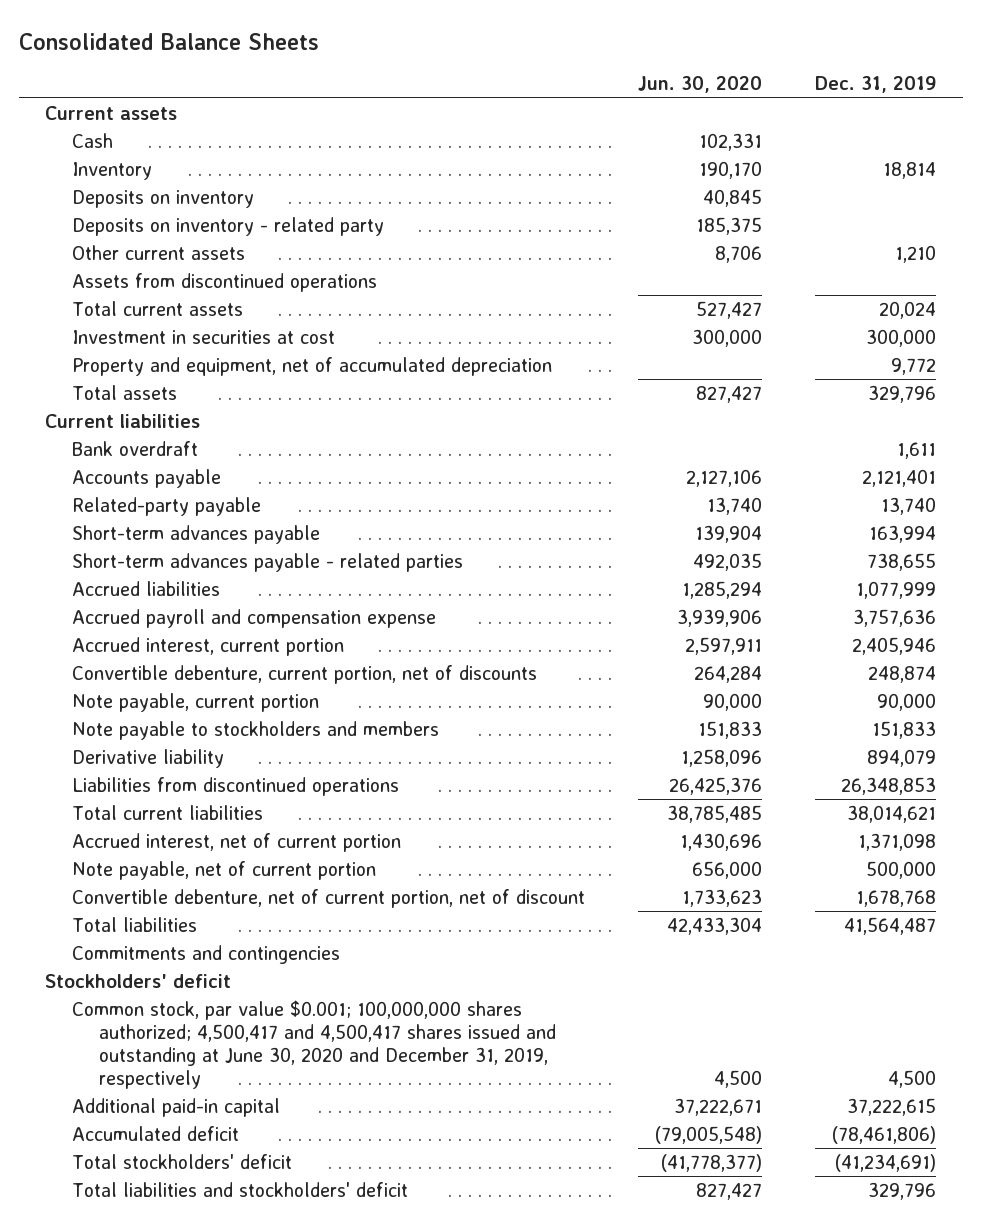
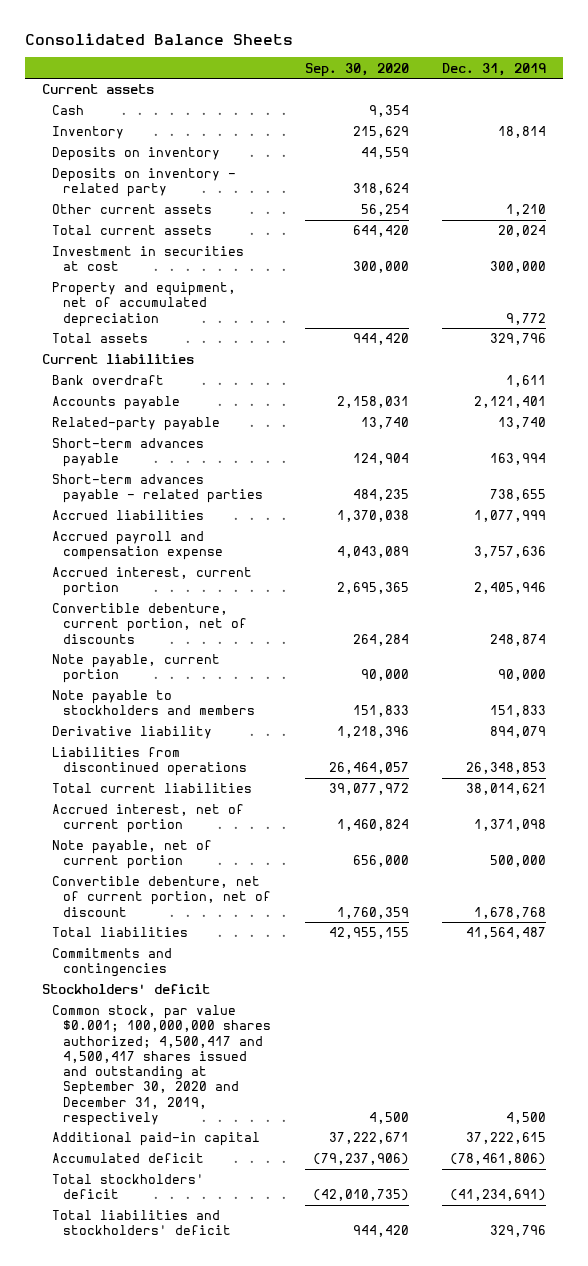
[638,76,763,94] Jun. 30, 2020 -> none
none -> [304,62,409,77] Sep. 30, 2020
[71,272,377,292] Assets from discontinued operations -> none
[71,999,556,1090] Common stock, par value $0.001; 100,000,000 shares authorized; 4,500,417 and 4,500,417 shares issued and outstanding at June 30, 2020 and December 31, 2019, respectively -> [52,1005,271,1126] Common stock, par value $0.001; 100,000,000 shares authorized; 4,500,417 and 4,500,417 shares issued and outstanding at September 30, 2020 and December 31, 2019, respectively

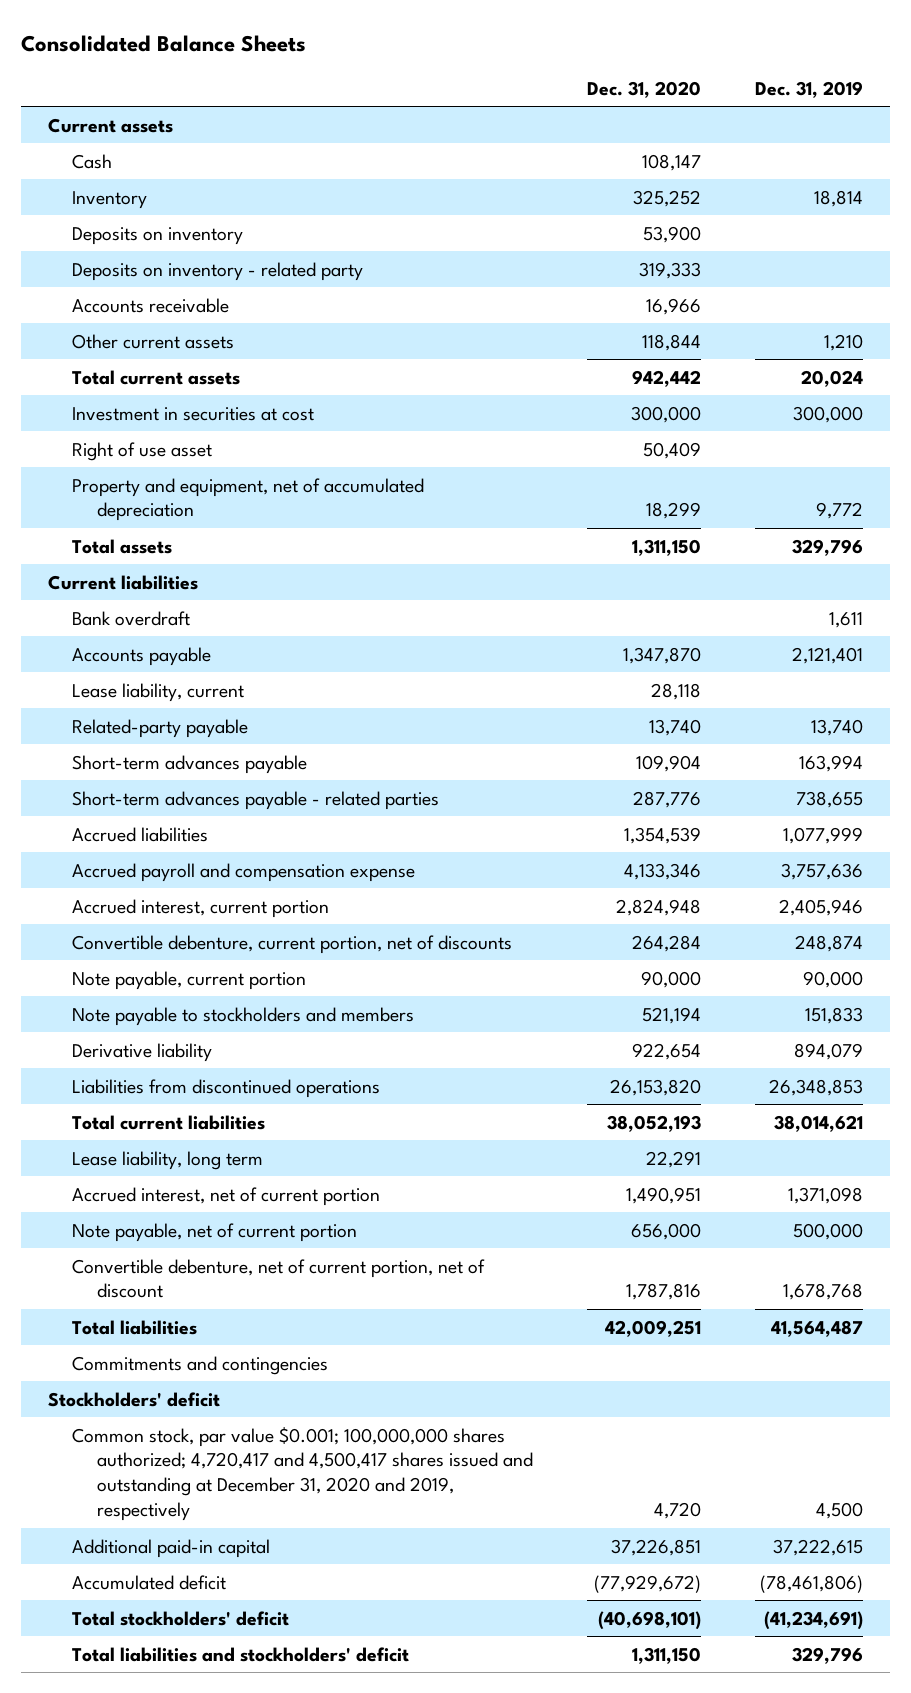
[304,62,409,77] Sep. 30, 2020 -> none
none -> [586,80,701,98] Dec. 31, 2020
none -> [72,297,230,313] Accounts receivable
none -> [72,441,213,461] Right of use asset
none -> [72,682,245,702] Lease liability, current
none -> [72,1150,264,1170] Lease liability, long term
[52,1005,271,1126] Common stock, par value $0.001; 100,000,000 shares authorized; 4,500,417 and 4,500,417 shares issued and outstanding at September 30, 2020 and December 31, 2019, respectively -> [72,1426,533,1522] Common stock, par value $0.001; 100,000,000 shares authorized; 4,720,417 and 4,500,417 shares issued and outstanding at December 31, 2020 and 2019, respectively

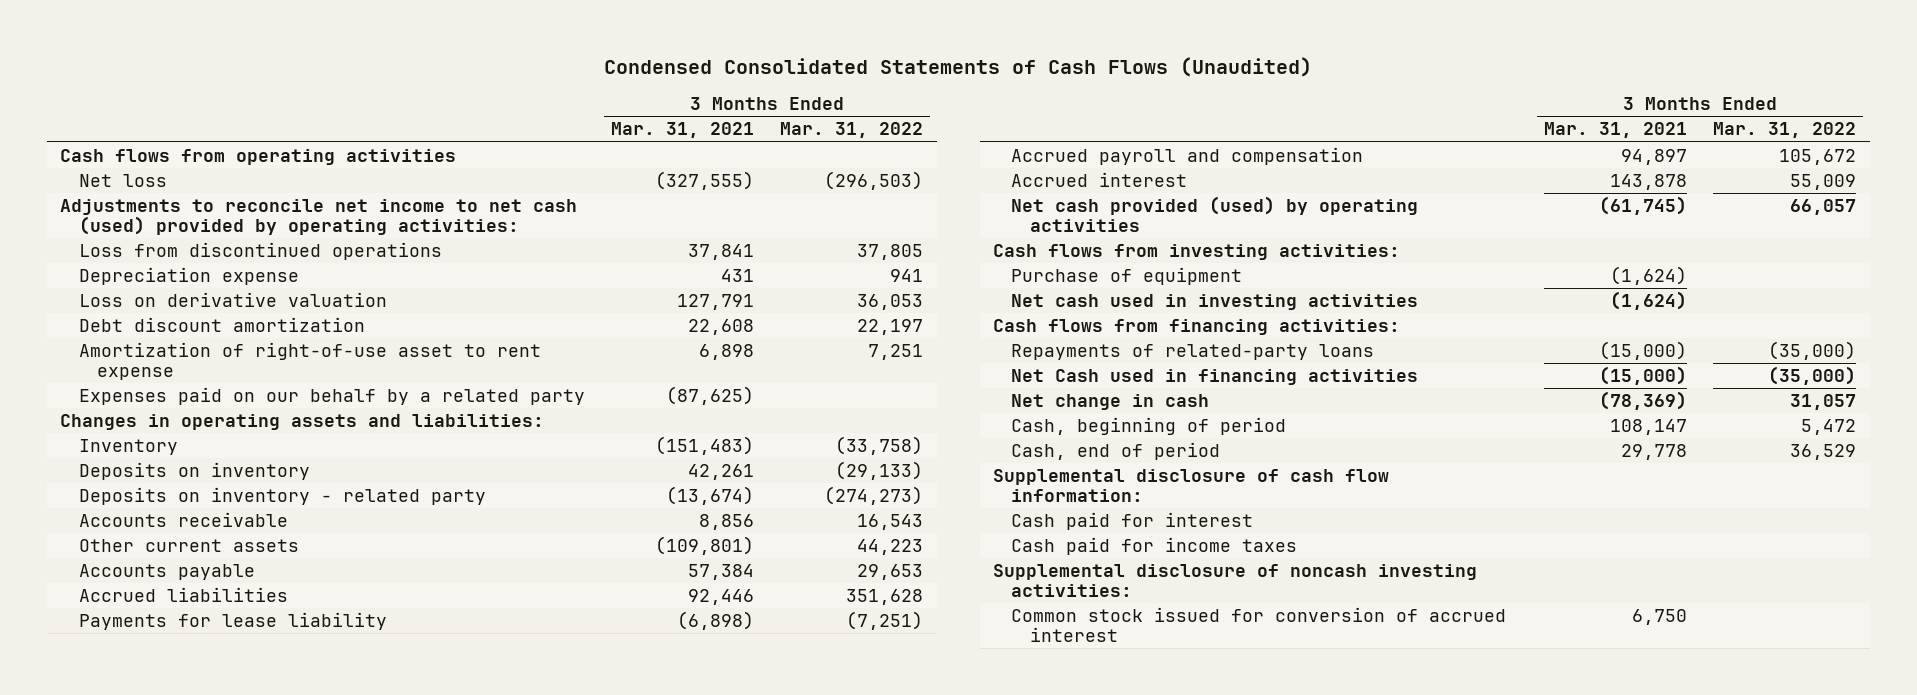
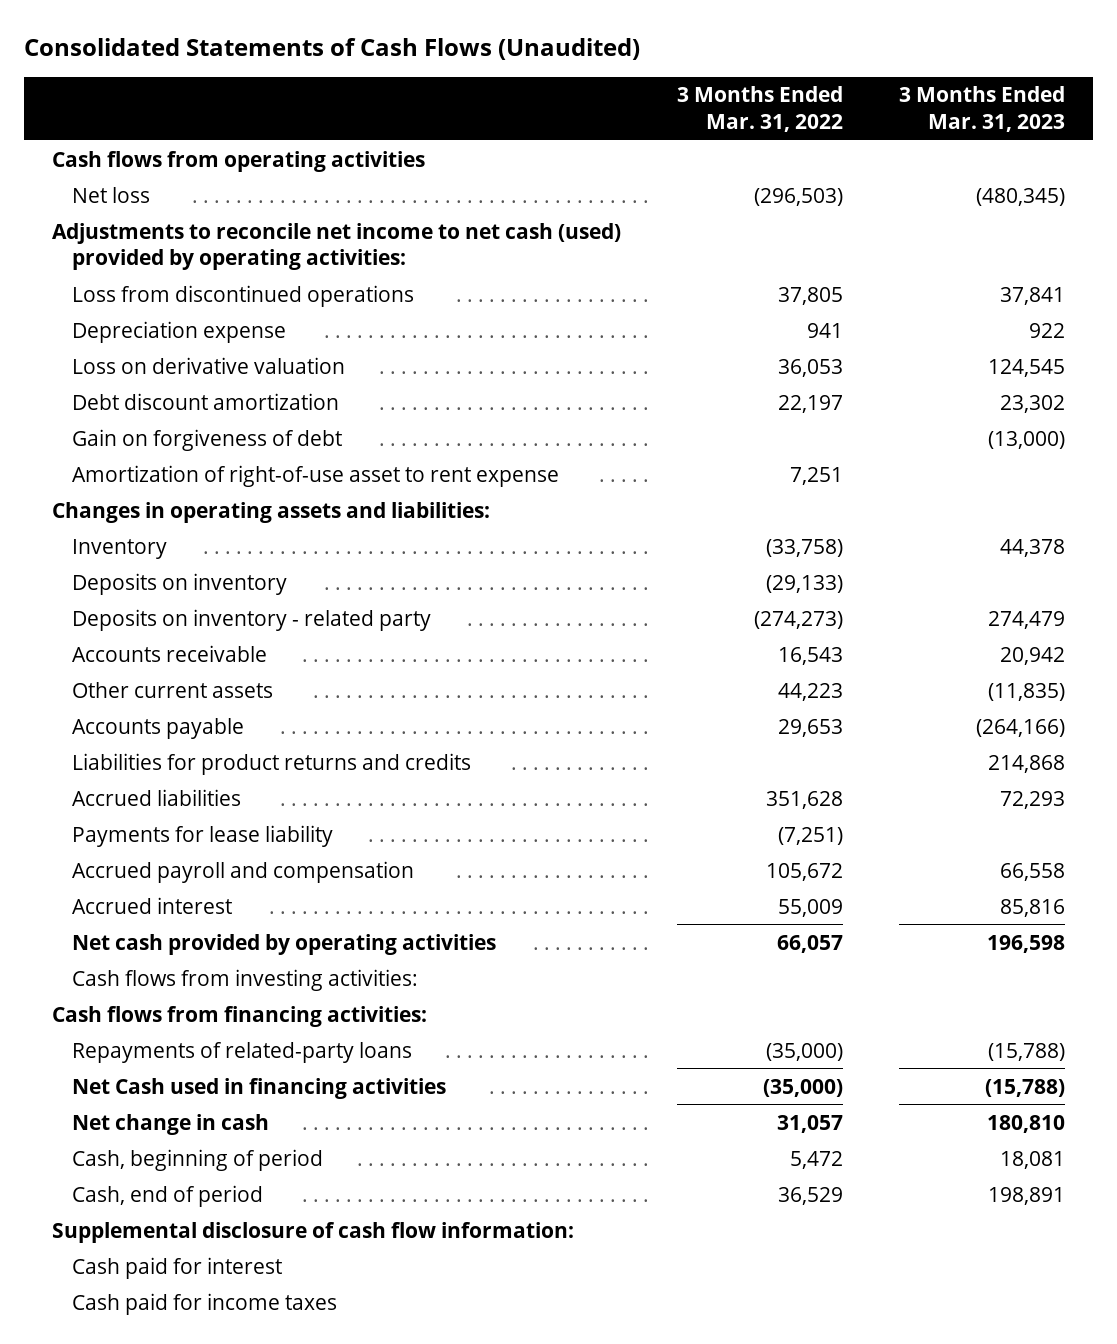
[604,56,1313,77] Condensed Consolidated Statements of Cash Flows (Unaudited) -> [24,38,641,61] Consolidated Statements of Cash Flows (Unaudited)
[611,122,755,139] Mar. 31, 2021 -> none
none -> [899,86,1066,133] 3 Months Ended Mar. 31, 2023
none -> [71,428,342,451] Gain on forgiveness of debt
[78,386,585,405] Expenses paid on our behalf by a related party -> none
none -> [71,752,471,775] Liabilities for product returns and credits
[1011,195,1419,233] Net cash provided (used) by operating activities -> [71,933,496,955] Net cash provided by operating activities
[1011,266,1243,285] Purchase of equipment -> none
[1011,293,1419,310] Net cash used in investing activities -> none
[993,563,1478,598] Supplemental disclosure of noncash investing activities: -> none
[1011,606,1507,643] Common stock issued for conversion of accrued interest -> none

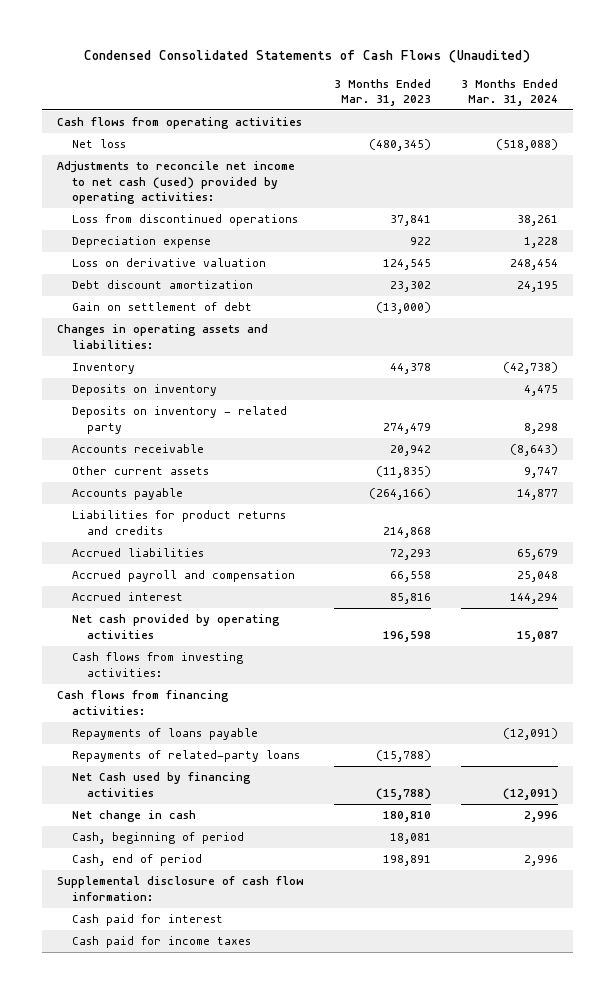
[24,38,641,61] Consolidated Statements of Cash Flows (Unaudited) -> [84,50,531,64] Condensed Consolidated Statements of Cash Flows (Unaudited)
[677,86,844,133] 3 Months Ended Mar. 31, 2022 -> none
none -> [461,78,559,107] 3 Months Ended Mar. 31, 2024
[71,464,559,487] Amortization of right-of-use asset to rent expense -> none
[71,428,342,451] Gain on forgiveness of debt -> [71,302,252,312] Gain on settlement of debt
[71,824,333,847] Payments for lease liability -> none
none -> [71,728,258,741] Repayments of loans payable
[71,1077,446,1099] Net Cash used in financing activities -> [71,772,251,797] Net Cash used by financing activities

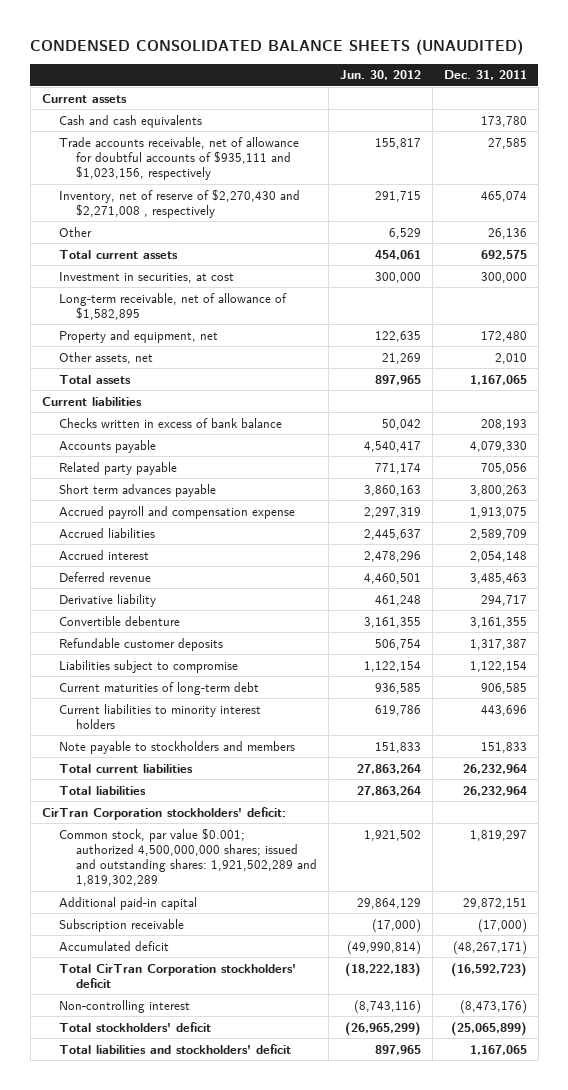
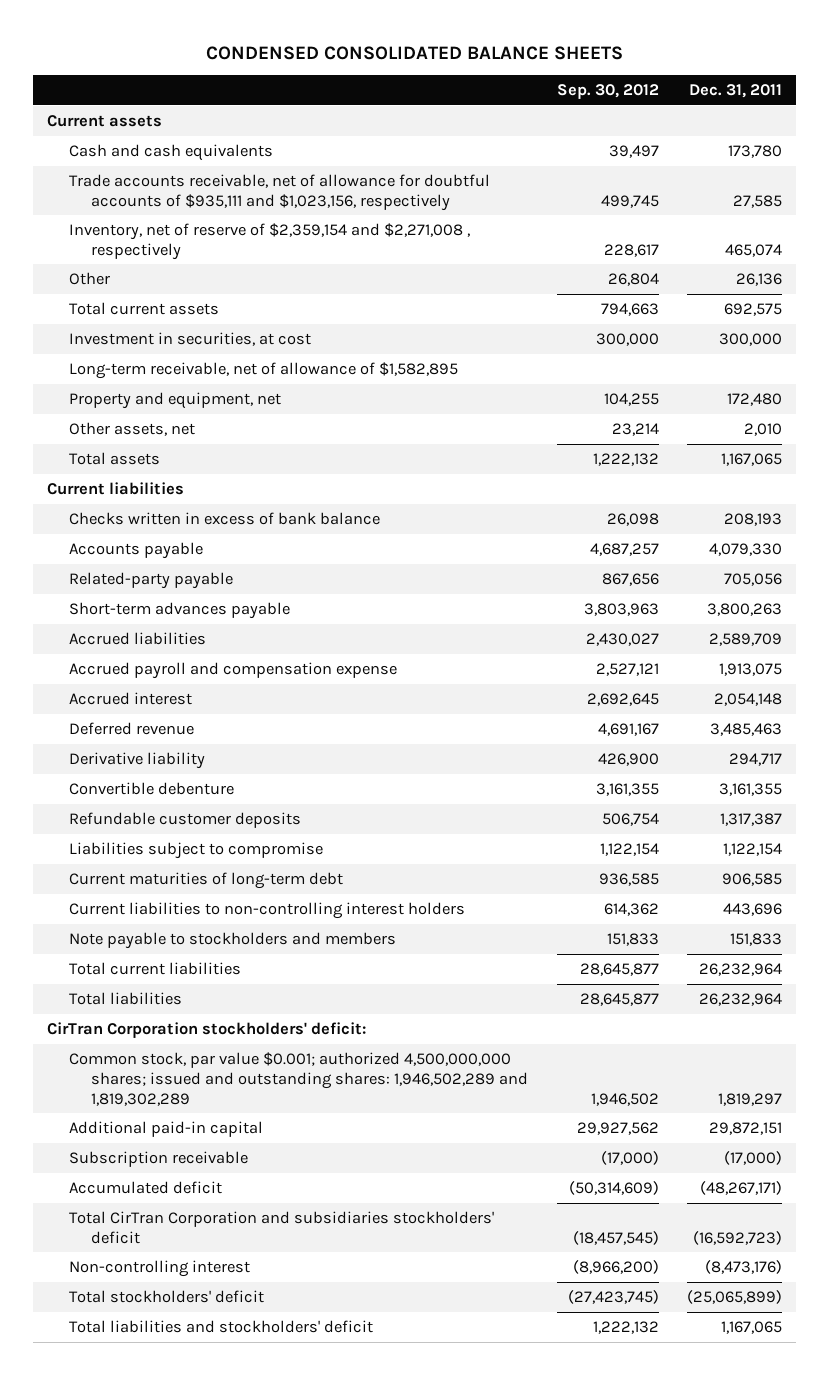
[30,38,524,55] CONDENSED CONSOLIDATED BALANCE SHEETS (UNAUDITED) -> [205,45,623,60] CONDENSED CONSOLIDATED BALANCE SHEETS
[339,70,421,81] Jun. 30, 2012 -> none
none -> [556,84,659,100] Sep. 30, 2012
[58,188,300,218] Inventory, net of reserve of $2,270,430 and $2,271,008 , respectively -> [69,223,471,260] Inventory, net of reserve of $2,359,154 and $2,271,008 , respectively
[58,461,177,475] Related party payable -> [69,572,234,590] Related-party payable
[58,483,216,497] Short term advances payable -> [69,602,291,620] Short-term advances payable
[58,505,295,519] Accrued payroll and compensation expense -> [69,662,398,680] Accrued payroll and compensation expense
[58,703,261,729] Current liabilities to minority interest holders -> [69,902,466,920] Current liabilities to non-controlling interest holders
[58,827,318,887] Common stock, par value $0.001; authorized 4,500,000,000 shares; issued and outstanding shares: 1,921,502,289 and 1,819,302,289 -> [69,1052,529,1106] Common stock, par value $0.001; authorized 4,500,000,000 shares; issued and outstanding shares: 1,946,502,289 and 1,819,302,289
[58,963,296,988] Total CirTran Corporation stockholders' deficit -> [69,1211,495,1244] Total CirTran Corporation and subsidiaries stockholders' deficit

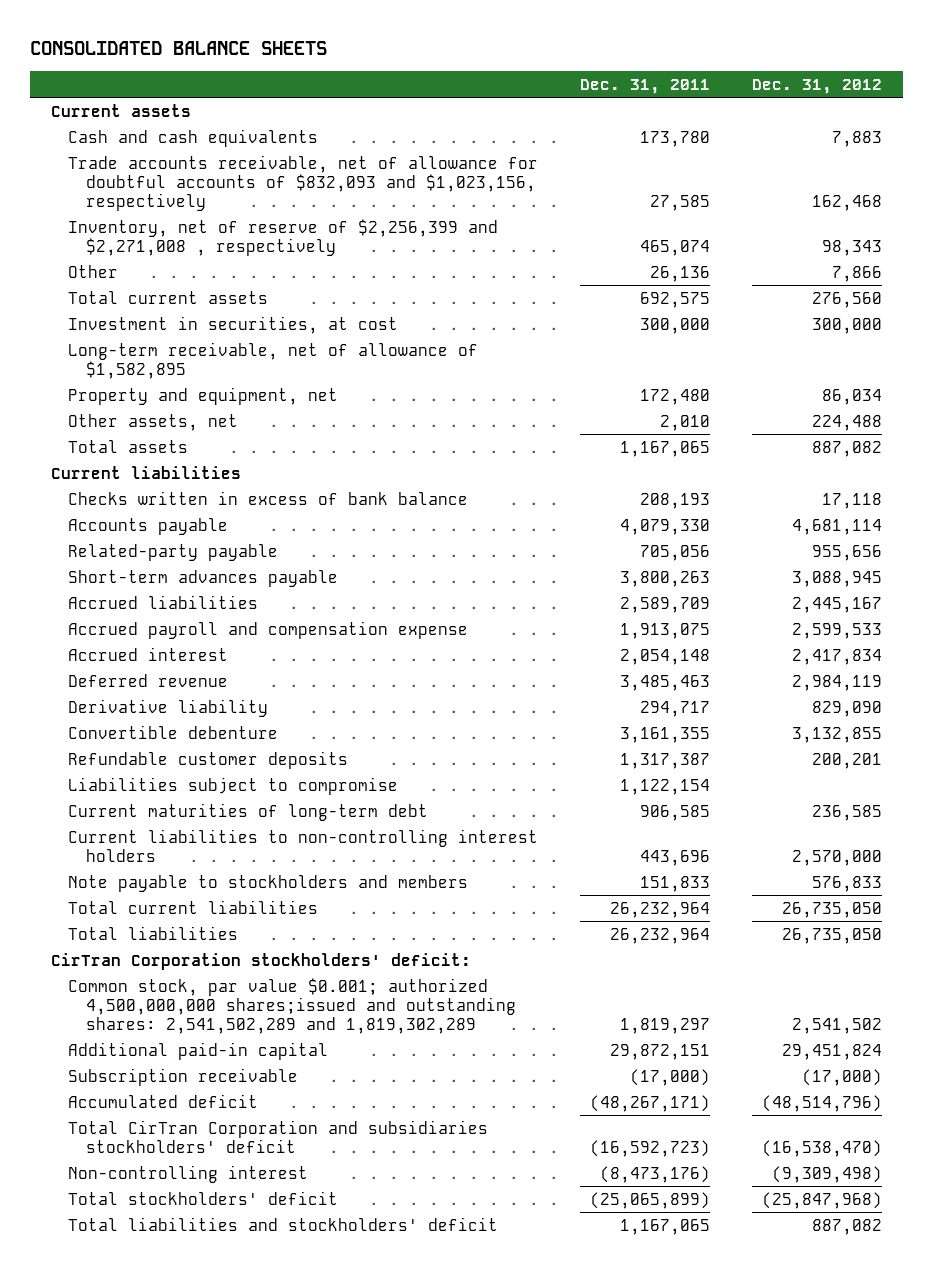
[205,45,623,60] CONDENSED CONSOLIDATED BALANCE SHEETS -> [30,41,328,56] CONSOLIDATED BALANCE SHEETS
[556,84,659,100] Sep. 30, 2012 -> none
none -> [751,79,882,95] Dec. 31, 2012
[69,174,491,211] Trade accounts receivable, net of allowance for doubtful accounts of $935,111 and $1,023,156, respectively -> [68,154,539,211] Trade accounts receivable, net of allowance for doubtful accounts of $832,093 and $1,023,156, respectively
[69,223,471,260] Inventory, net of reserve of $2,359,154 and $2,271,008 , respectively -> [68,218,499,256] Inventory, net of reserve of $2,256,399 and $2,271,008 , respectively
[69,1052,529,1106] Common stock, par value $0.001; authorized 4,500,000,000 shares; issued and outstanding shares: 1,946,502,289 and 1,819,302,289 -> [68,977,516,1034] Common stock, par value $0.001; authorized 4,500,000,000 shares;issued and outstanding shares: 2,541,502,289 and 1,819,302,289

